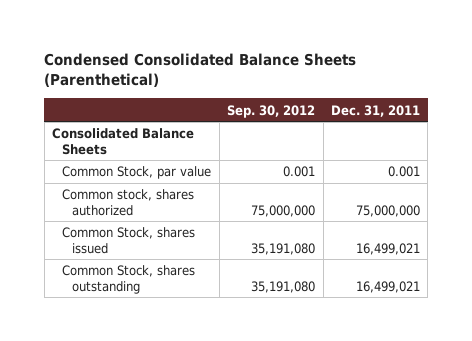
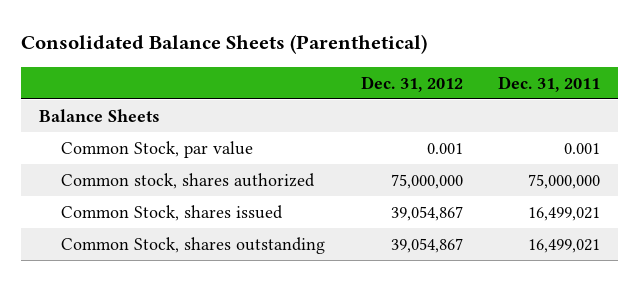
[44,52,357,88] Condensed Consolidated Balance Sheets (Parenthetical) -> [21,33,428,54] Consolidated Balance Sheets (Parenthetical)
[227,104,316,118] Sep. 30, 2012 -> none
none -> [360,75,463,92] Dec. 31, 2012
[52,128,195,155] Consolidated Balance Sheets -> [38,108,160,122] Balance Sheets

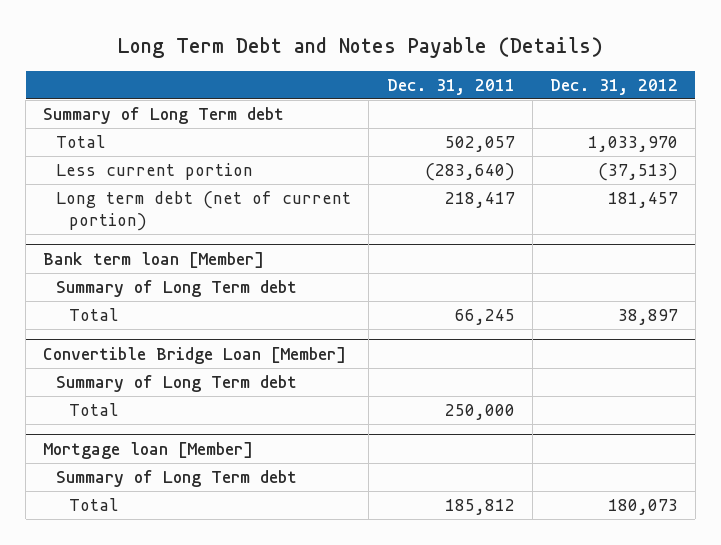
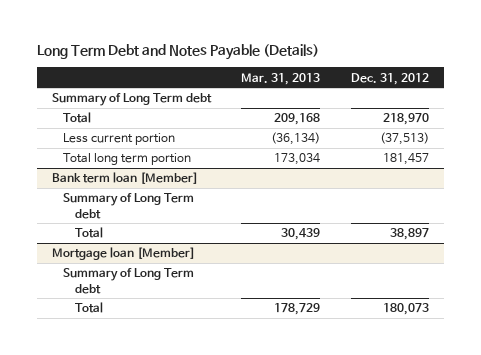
[386,78,515,95] Dec. 31, 2011 -> none
none -> [241,72,321,85] Mar. 31, 2013
[587,136,678,153] 1,033,970 -> [382,113,429,126] 218,970
[56,191,352,231] Long term debt (net of current portion) -> [63,153,192,166] Total long term portion
[43,346,347,364] Convertible Bridge Loan [Member] -> none
[56,375,298,393] Summary of Long Term debt -> none
[69,403,120,417] Total -> none

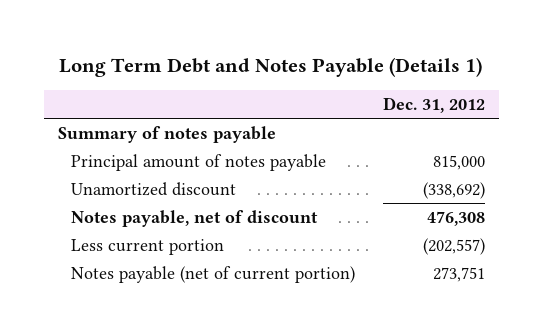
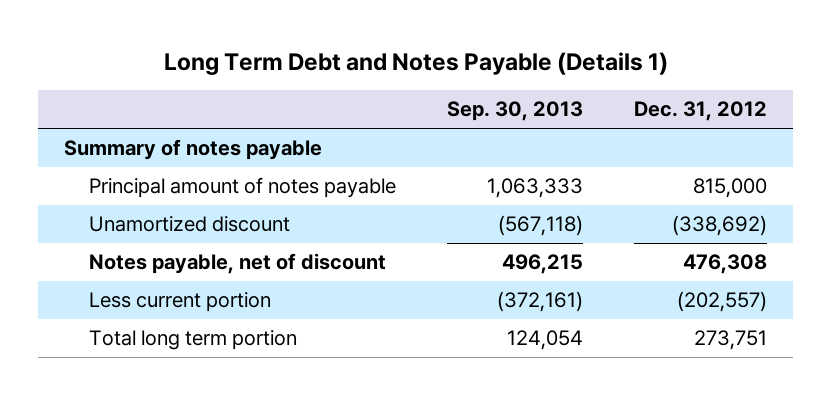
none -> [447,101,584,122] Sep. 30, 2013
[70,266,355,284] Notes payable (net of current portion) -> [89,330,298,351] Total long term portion

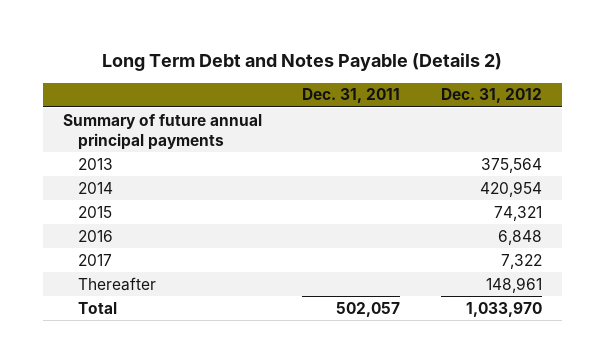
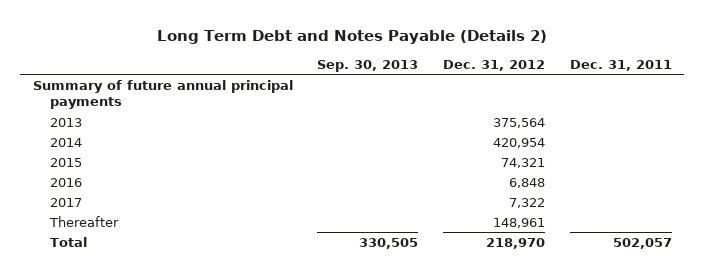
none -> [317,59,419,72] Sep. 30, 2013
[465,301,542,317] 1,033,970 -> [486,237,546,249] 218,970

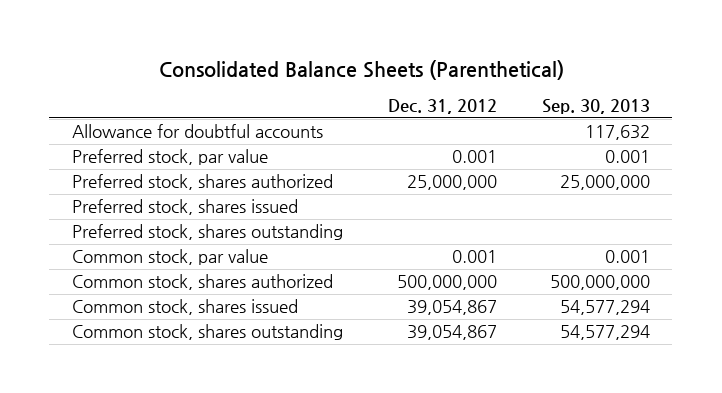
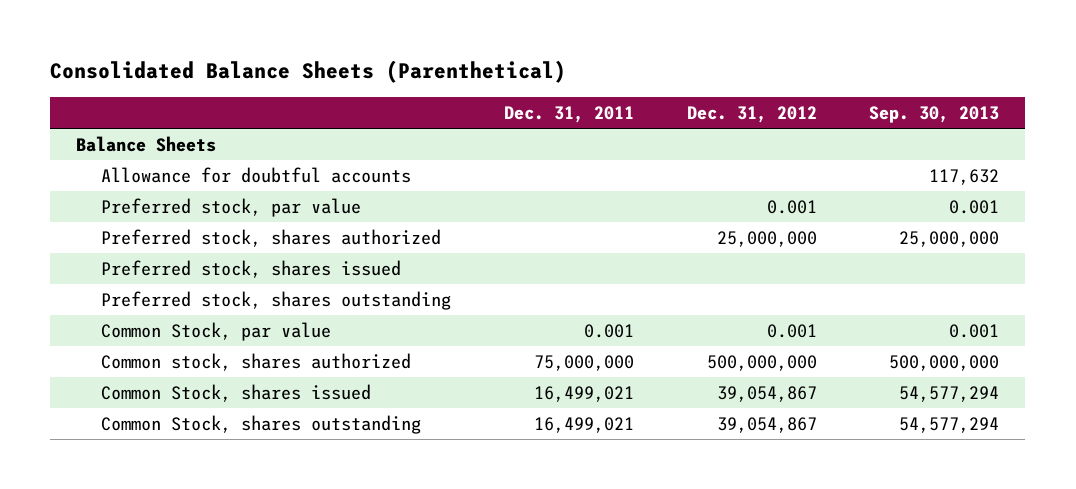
none -> [503,105,634,123] Dec. 31, 2011
none -> [76,136,217,153] Balance Sheets
[71,249,268,266] Common stock, par value -> [101,322,332,342] Common Stock, par value
[71,299,298,316] Common stock, shares issued -> [101,384,372,403] Common Stock, shares issued
[71,324,343,341] Common stock, shares outstanding -> [101,415,422,435] Common Stock, shares outstanding

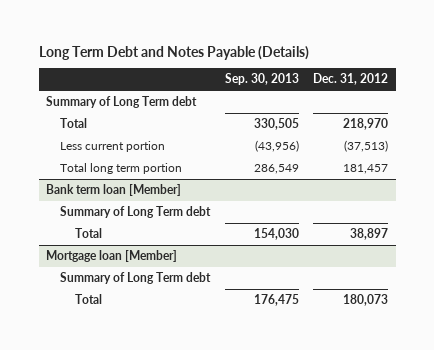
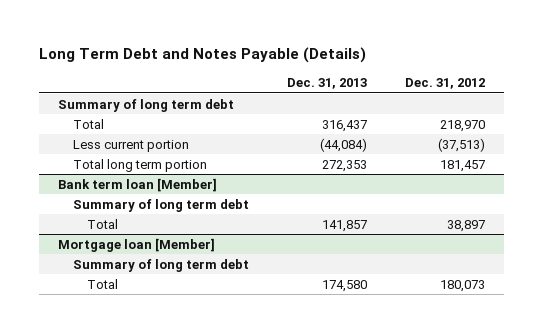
[224,73,299,86] Sep. 30, 2013 -> none
none -> [286,77,367,89] Dec. 31, 2013
[46,96,198,109] Summary of Long Term debt -> [58,98,235,112] Summary of long term debt
[60,206,212,219] Summary of Long Term debt -> [72,198,249,212] Summary of long term debt
[60,272,212,285] Summary of Long Term debt -> [72,258,249,272] Summary of long term debt

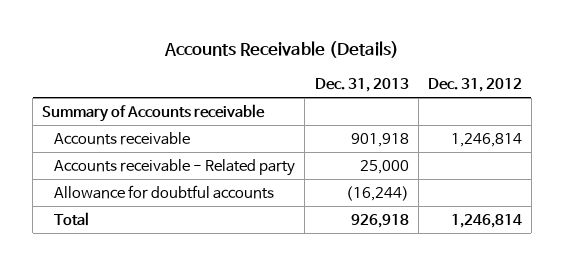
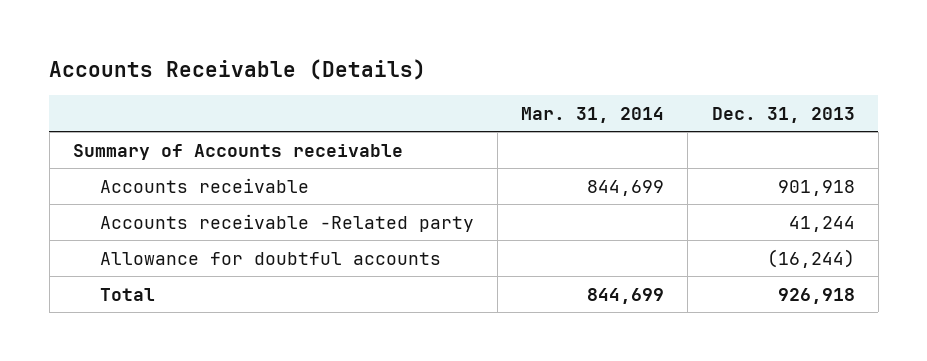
[427,77,522,92] Dec. 31, 2012 -> none
none -> [521,106,665,123] Mar. 31, 2014
[54,158,296,176] Accounts receivable - Related party -> [99,213,474,232] Accounts receivable -Related party
[359,159,409,174] 25,000 -> [788,215,855,232] 41,244

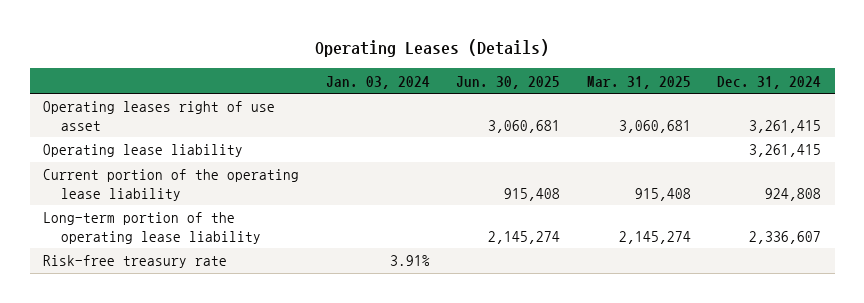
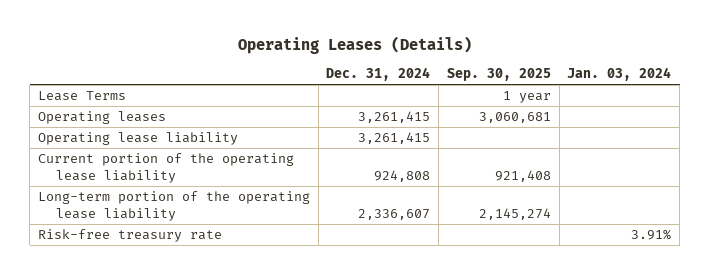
[456,75,561,89] Jun. 30, 2025 -> none
[586,75,691,89] Mar. 31, 2025 -> none
none -> [446,68,551,82] Sep. 30, 2025
none -> [38,91,127,102] Lease Terms
[42,101,275,131] Operating leases right of use asset -> [38,111,167,125] Operating leases

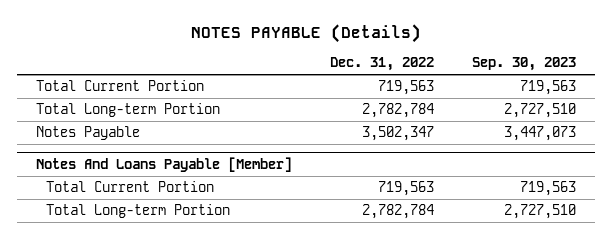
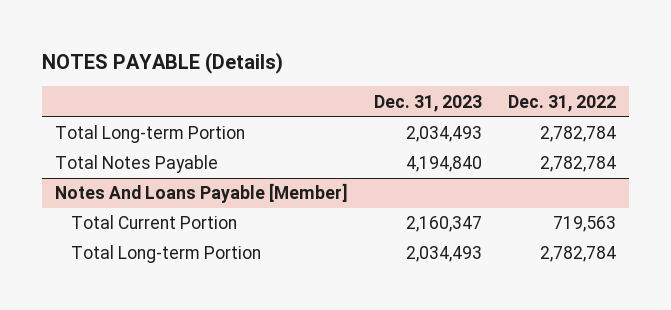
[471,57,576,72] Sep. 30, 2023 -> none
none -> [373,94,482,112] Dec. 31, 2023
[35,80,204,92] Total Current Portion -> none
[35,126,140,141] Notes Payable -> [54,155,218,174] Total Notes Payable
[361,126,434,142] 3,502,347 -> [539,156,616,173] 2,782,784

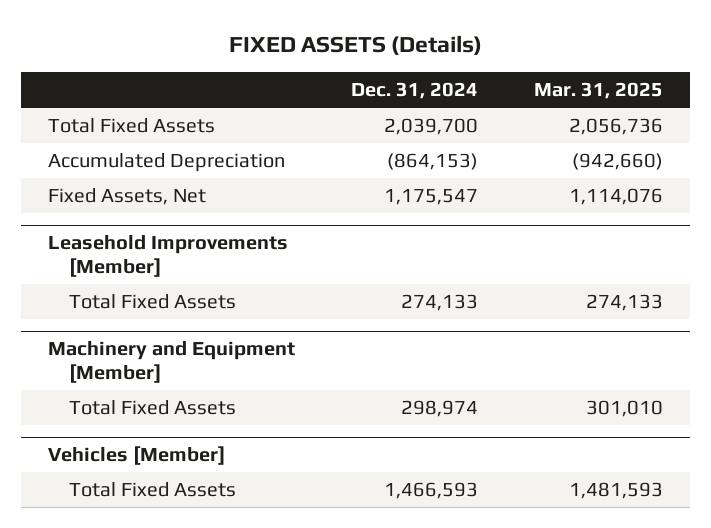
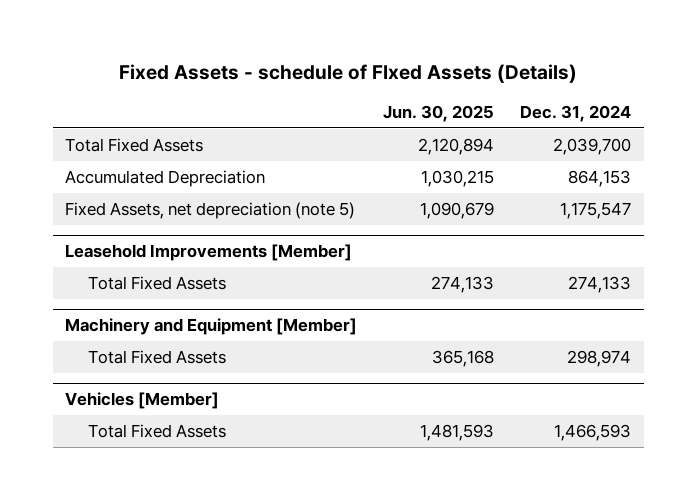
[228,34,482,55] FIXED ASSETS (Details) -> [119,64,578,84] Fixed Assets - schedule of FIxed Assets (Details)
[533,82,663,100] Mar. 31, 2025 -> none
none -> [383,105,495,123] Jun. 30, 2025
[387,153,479,171] (864,153) -> [568,169,632,187] 864,153
[48,188,207,206] Fixed Assets, Net -> [65,201,356,219] Fixed Assets, net depreciation (note 5)

